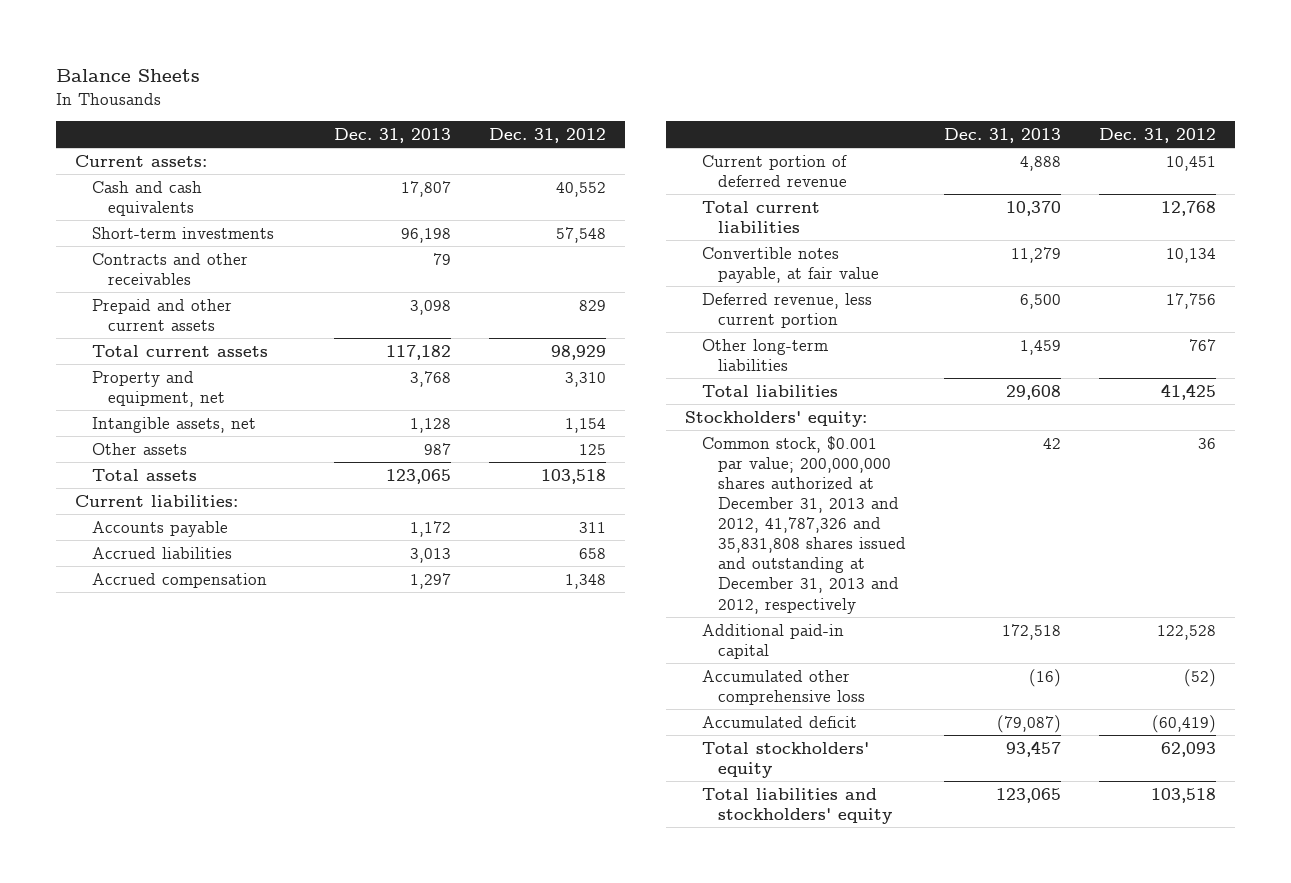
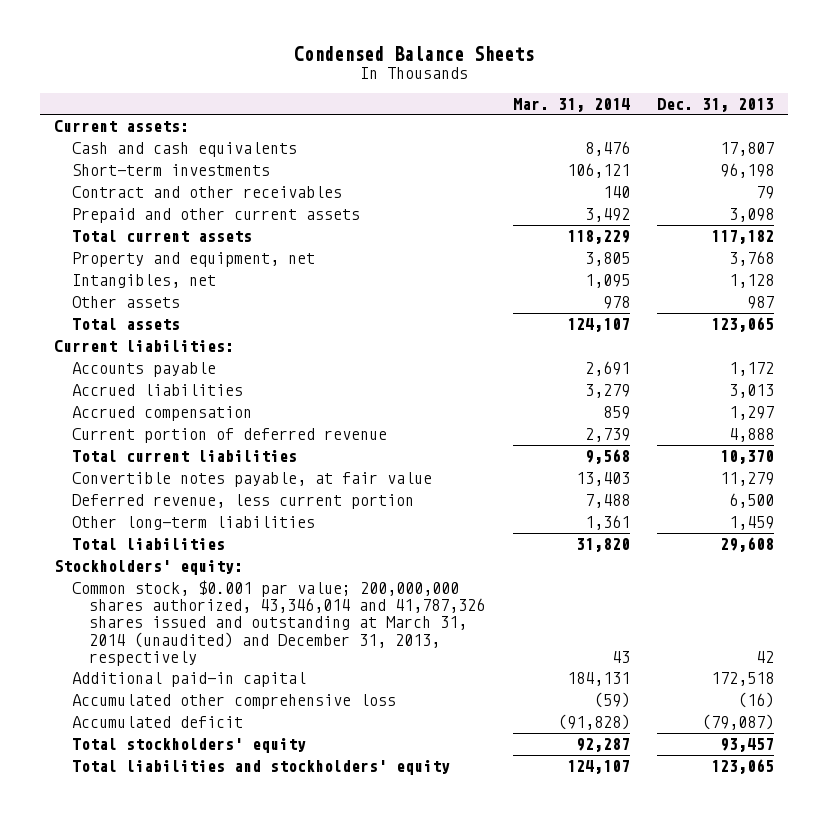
[56,69,201,83] Balance Sheets -> [294,46,535,62] Condensed Balance Sheets
[488,127,606,143] Dec. 31, 2012 -> none
none -> [512,97,630,112] Mar. 31, 2014
[91,252,248,285] Contracts and other receivables -> [71,186,342,199] Contract and other receivables
[91,416,256,433] Intangible assets, net -> [71,274,216,289] Intangibles, net
[701,435,906,614] Common stock, $0.001 par value; 200,000,000 shares authorized at December 31, 2013 and 2012, 41,787,326 and 35,831,808 shares issued and outstanding at December 31, 2013 and 2012, respectively -> [71,580,486,666] Common stock, $0.001 par value; 200,000,000 shares authorized, 43,346,014 and 41,787,326 shares issued and outstanding at March 31, 2014 (unaudited) and December 31, 2013, respectively

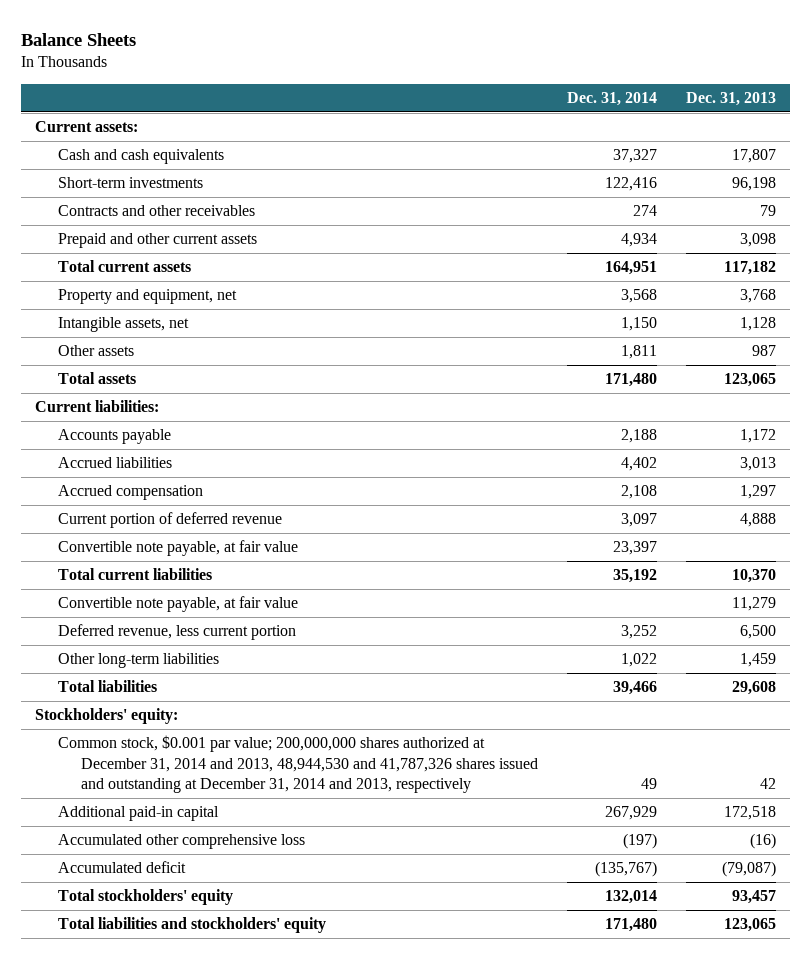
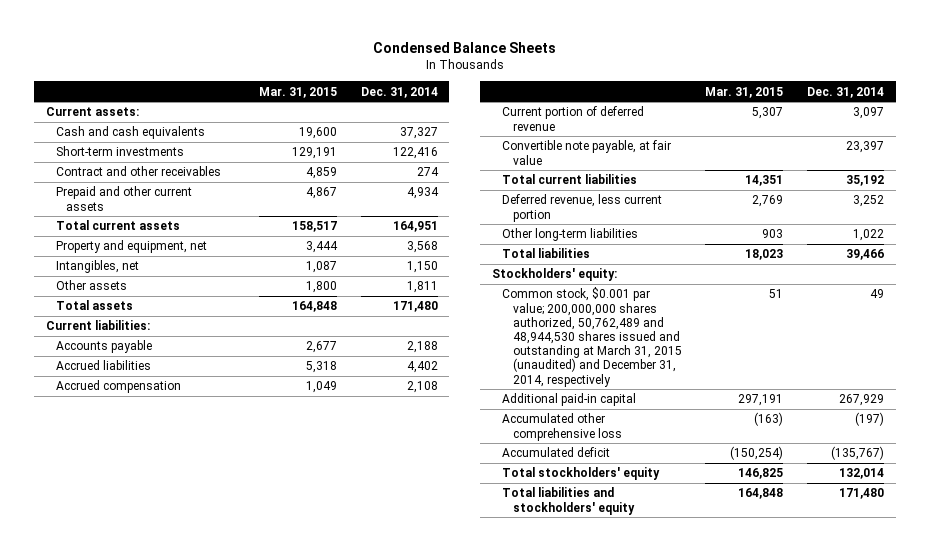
[20,32,136,46] Balance Sheets -> [372,41,556,53] Condensed Balance Sheets
[685,91,776,106] Dec. 31, 2013 -> none
none -> [258,86,337,98] Mar. 31, 2015
[58,205,256,217] Contracts and other receivables -> [55,166,221,177] Contract and other receivables
[58,317,190,333] Intangible assets, net -> [55,260,139,274] Intangibles, net
[58,596,299,613] Convertible note payable, at fair value -> none
[58,735,539,794] Common stock, $0.001 par value; 200,000,000 shares authorized at December 31, 2014 and 2013, 48,944,530 and 41,787,326 shares issued and outstanding at December 31, 2014 and 2013, respectively -> [502,287,682,387] Common stock, $0.001 par value; 200,000,000 shares authorized, 50,762,489 and 48,944,530 shares issued and outstanding at March 31, 2015 (unaudited) and December 31, 2014, respectively

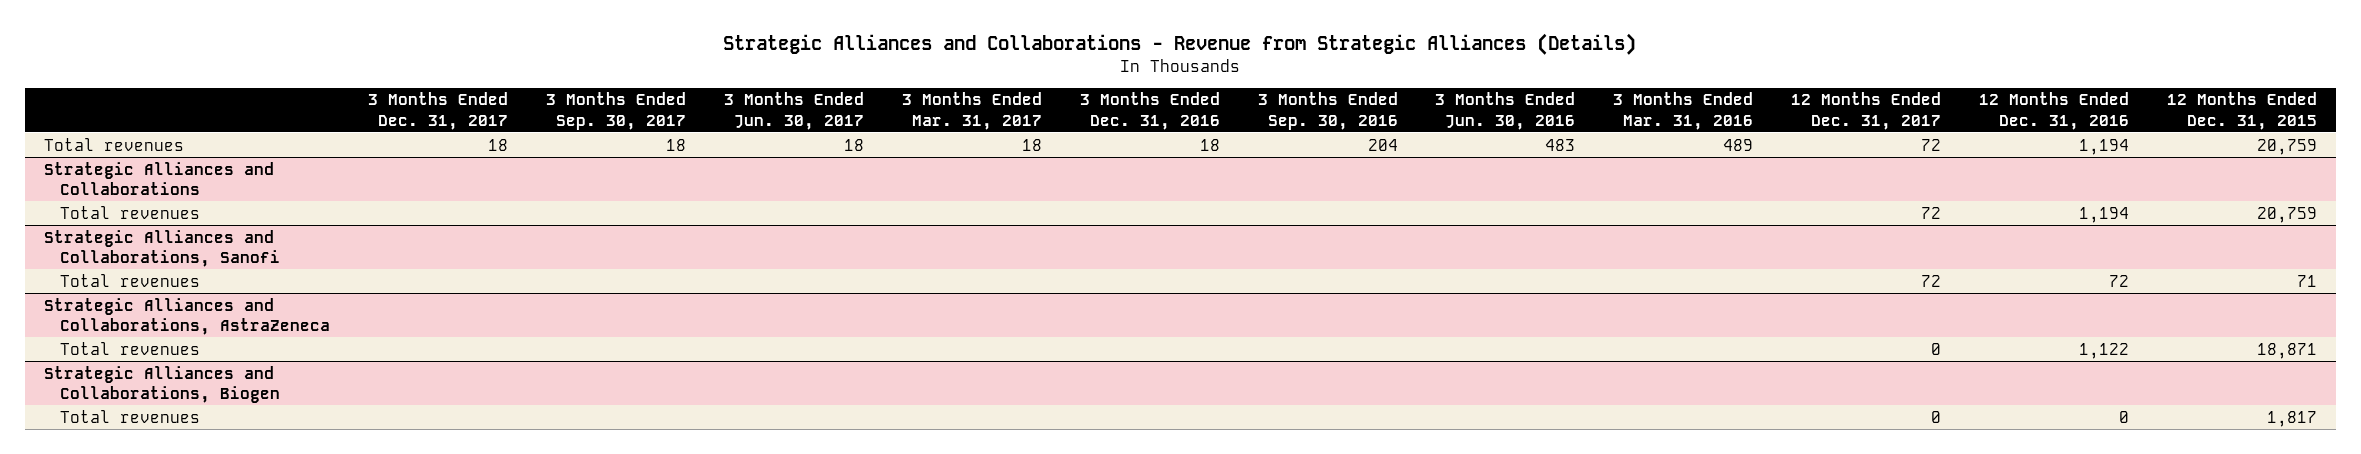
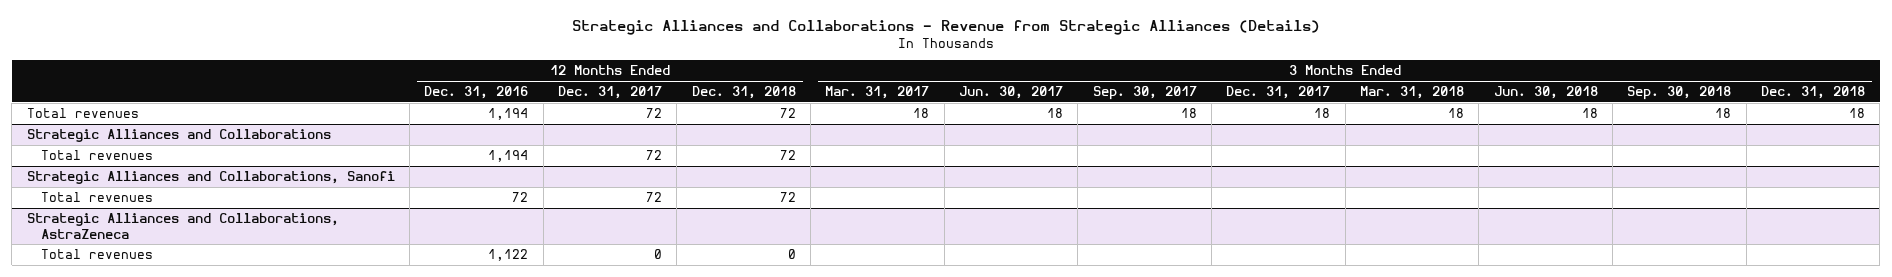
[1079,92,1220,130] 3 Months Ended Dec. 31, 2016 -> none
[1257,92,1398,130] 3 Months Ended Sep. 30, 2016 -> none
[1435,92,1576,130] 3 Months Ended Jun. 30, 2016 -> none
[1613,92,1754,130] 3 Months Ended Mar. 31, 2016 -> none
[2166,92,2317,130] 12 Months Ended Dec. 31, 2015 -> none
none -> [691,86,796,100] Dec. 31, 2018
none -> [1360,86,1465,100] Mar. 31, 2018
none -> [1493,86,1598,100] Jun. 30, 2018
none -> [1627,86,1732,101] Sep. 30, 2018
none -> [1761,86,1866,100] Dec. 31, 2018
[43,365,281,403] Strategic Alliances and Collaborations, Biogen -> none
[60,409,201,423] Total revenues -> none

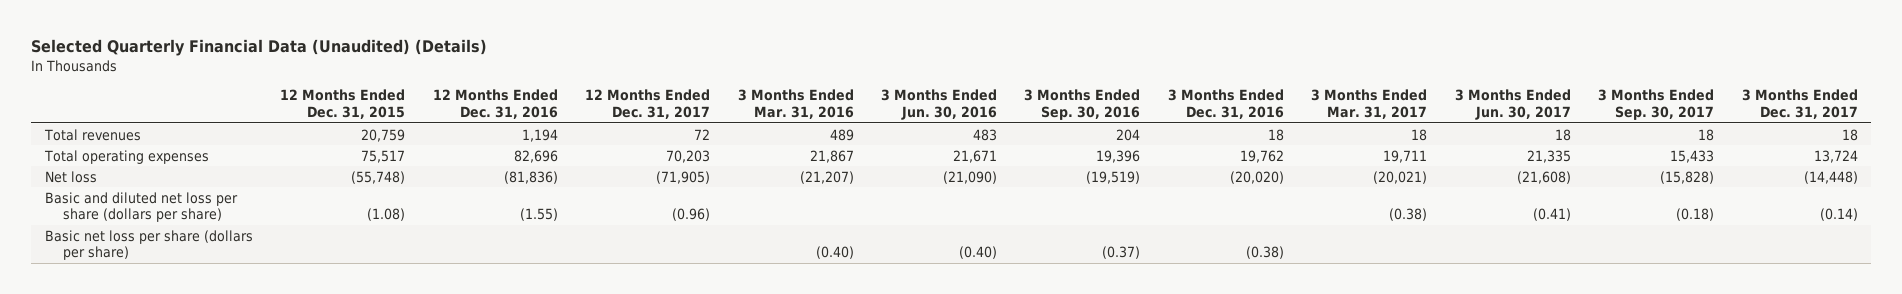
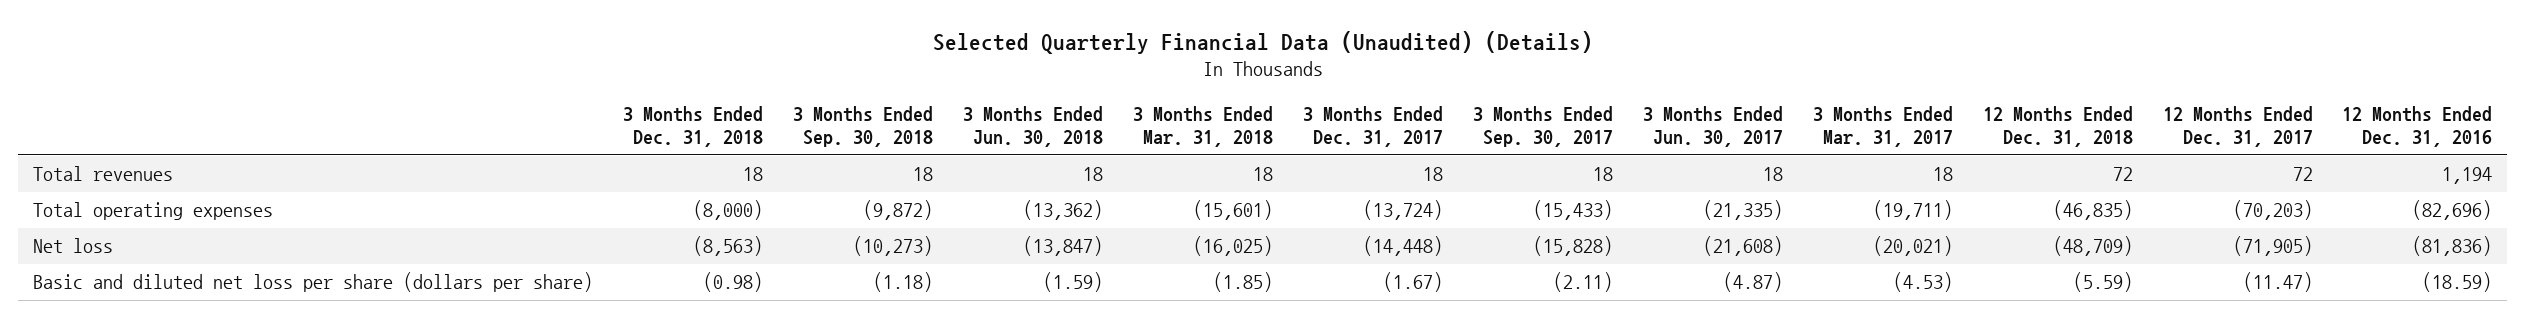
[280,89,406,119] 12 Months Ended Dec. 31, 2015 -> none
[737,89,854,119] 3 Months Ended Mar. 31, 2016 -> none
[880,89,997,120] 3 Months Ended Jun. 30, 2016 -> none
[1024,89,1141,120] 3 Months Ended Sep. 30, 2016 -> none
[1167,89,1284,119] 3 Months Ended Dec. 31, 2016 -> none
none -> [622,105,763,148] 3 Months Ended Dec. 31, 2018
none -> [792,105,933,148] 3 Months Ended Sep. 30, 2018
none -> [962,105,1103,148] 3 Months Ended Jun. 30, 2018
none -> [1132,105,1273,148] 3 Months Ended Mar. 31, 2018
none -> [1982,105,2133,148] 12 Months Ended Dec. 31, 2018
[513,149,558,163] 82,696 -> [2412,200,2493,221] (82,696)
[666,149,711,163] 70,203 -> [2232,200,2313,221] (70,203)
[1383,149,1428,163] 19,711 -> [1872,200,1953,221] (19,711)
[1526,149,1571,163] 21,335 -> [1702,200,1783,221] (21,335)
[1670,149,1715,163] 15,433 -> [1532,200,1613,221] (15,433)
[1813,149,1858,163] 13,724 -> [1362,200,1443,221] (13,724)
[44,229,253,261] Basic net loss per share (dollars per share) -> none
[519,208,558,222] (1.55) -> [2422,272,2493,293] (18.59)
[672,208,711,222] (0.96) -> [2242,272,2313,293] (11.47)
[1389,208,1428,222] (0.38) -> [1892,272,1953,293] (4.53)
[1532,208,1571,222] (0.41) -> [1722,272,1783,293] (4.87)
[1676,208,1715,222] (0.18) -> [1552,272,1613,293] (2.11)
[1819,208,1858,222] (0.14) -> [1382,272,1443,293] (1.67)

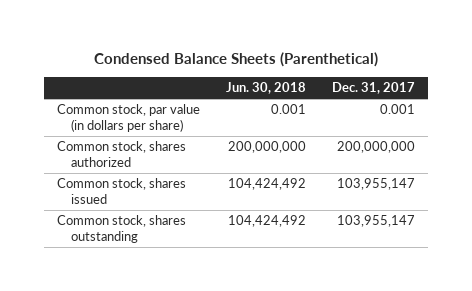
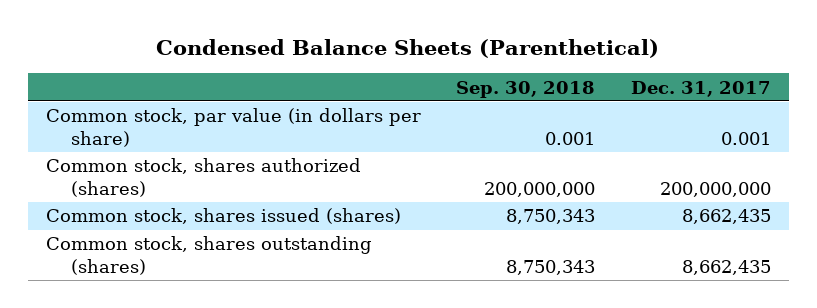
[226,82,307,95] Jun. 30, 2018 -> none
none -> [456,80,596,98] Sep. 30, 2018
[57,141,187,168] Common stock, shares authorized -> [45,158,361,198] Common stock, shares authorized (shares)
[57,178,187,205] Common stock, shares issued -> [45,208,401,225] Common stock, shares issued (shares)
[337,178,416,191] 103,955,147 -> [682,209,772,225] 8,662,435
[57,215,187,244] Common stock, shares outstanding -> [45,236,372,276] Common stock, shares outstanding (shares)
[337,215,416,228] 103,955,147 -> [682,260,772,276] 8,662,435

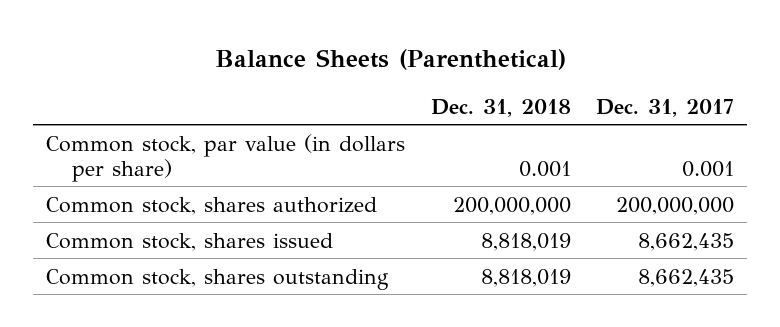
[156,39,660,59] Condensed Balance Sheets (Parenthetical) -> [215,48,567,70] Balance Sheets (Parenthetical)
[456,80,596,98] Sep. 30, 2018 -> none
none -> [430,98,571,117] Dec. 31, 2018
[45,158,361,198] Common stock, shares authorized (shares) -> [45,196,377,215] Common stock, shares authorized
[45,208,401,225] Common stock, shares issued (shares) -> [45,232,333,251] Common stock, shares issued
[45,236,372,276] Common stock, shares outstanding (shares) -> [45,268,389,290] Common stock, shares outstanding

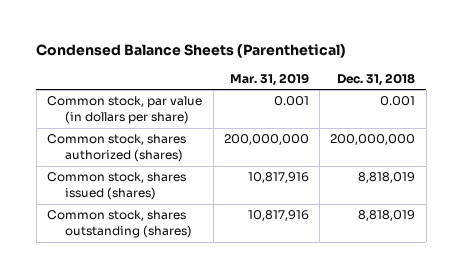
[215,48,567,70] Balance Sheets (Parenthetical) -> [36,44,347,59] Condensed Balance Sheets (Parenthetical)
[596,98,735,117] Dec. 31, 2017 -> none
none -> [229,72,309,86] Mar. 31, 2019
[45,196,377,215] Common stock, shares authorized -> [47,134,187,163] Common stock, shares authorized (shares)
[45,232,333,251] Common stock, shares issued -> [47,172,187,201] Common stock, shares issued (shares)
[45,268,389,290] Common stock, shares outstanding -> [47,210,192,239] Common stock, shares outstanding (shares)

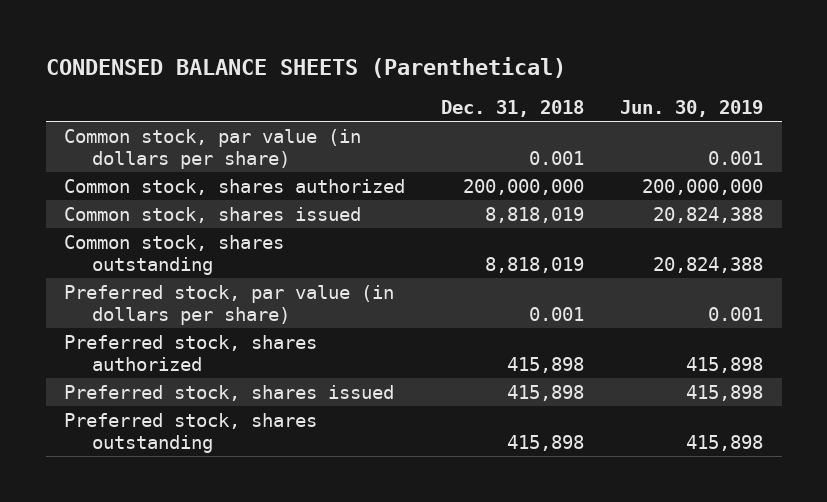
[36,44,347,59] Condensed Balance Sheets (Parenthetical) -> [45,56,566,78] CONDENSED BALANCE SHEETS (Parenthetical)
[229,72,309,86] Mar. 31, 2019 -> none
none -> [620,100,764,118] Jun. 30, 2019
[47,134,187,163] Common stock, shares authorized (shares) -> [63,178,405,195] Common stock, shares authorized
[47,172,187,201] Common stock, shares issued (shares) -> [63,206,361,223] Common stock, shares issued
[47,210,192,239] Common stock, shares outstanding (shares) -> [63,234,284,275] Common stock, shares outstanding
none -> [63,284,394,325] Preferred stock, par value (in dollars per share)
none -> [63,334,317,371] Preferred stock, shares authorized
none -> [63,384,394,401] Preferred stock, shares issued
none -> [63,412,317,453] Preferred stock, shares outstanding

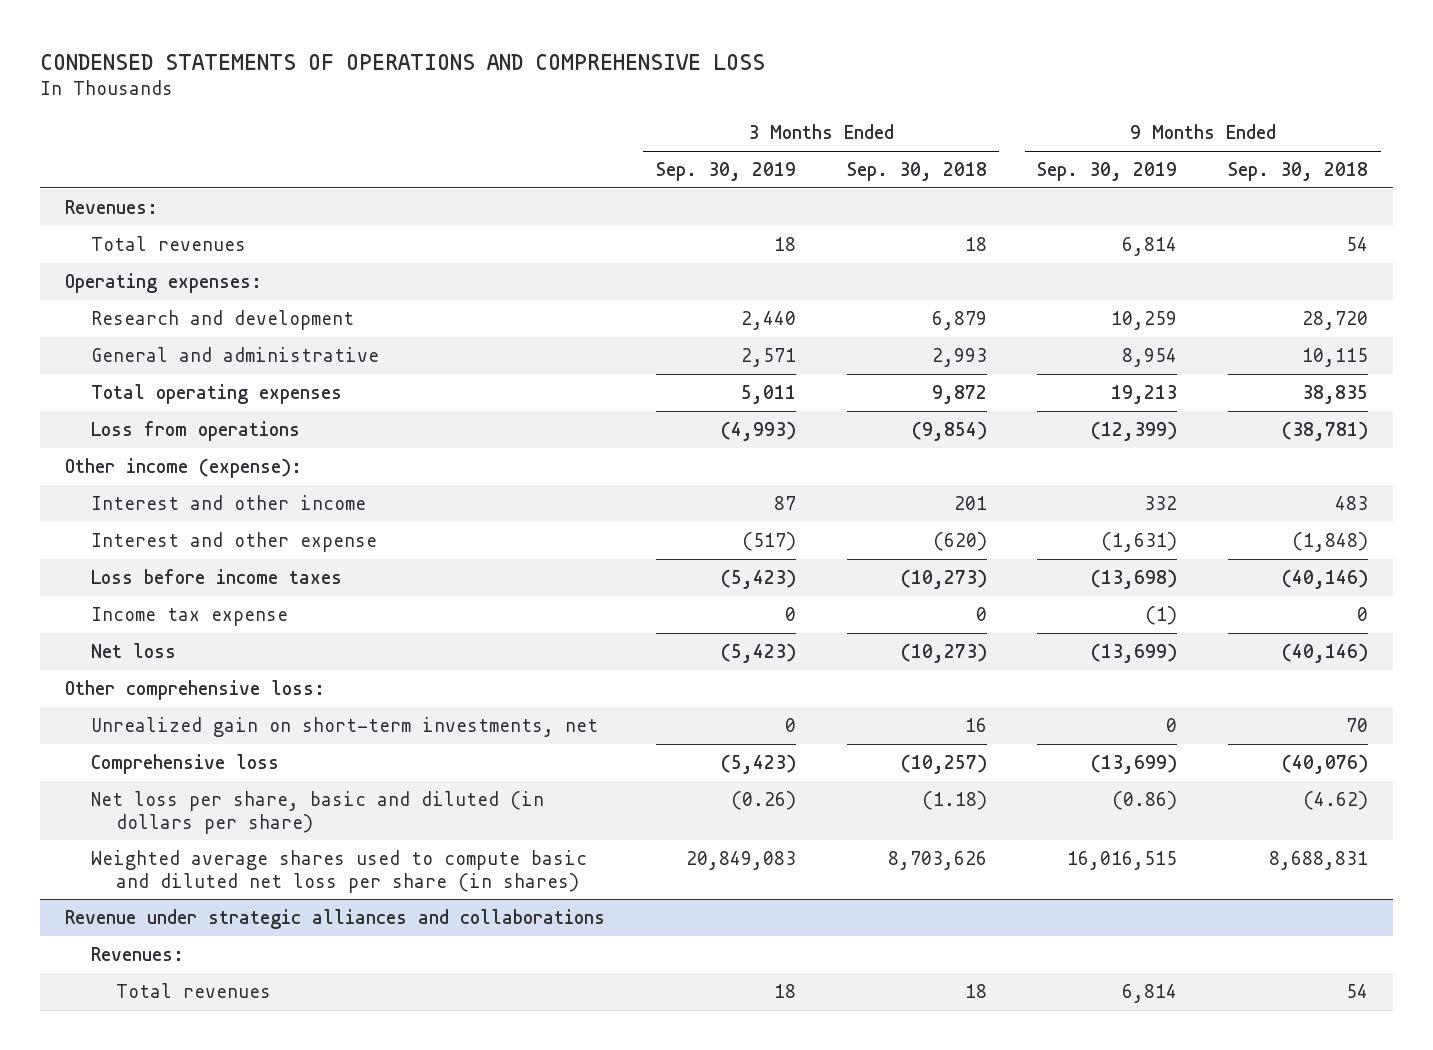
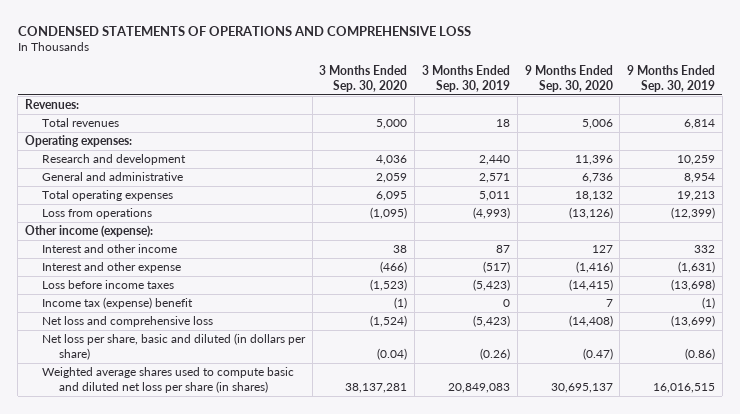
[846,161,987,181] Sep. 30, 2018 -> none
[1228,161,1369,181] Sep. 30, 2018 -> none
none -> [319,65,408,93] 3 Months Ended Sep. 30, 2020
none -> [524,65,613,93] 9 Months Ended Sep. 30, 2020
[65,679,326,700] Other comprehensive loss: -> none
[90,716,598,737] Unrealized gain on short-term investments, net -> none
[90,753,279,774] Comprehensive loss -> none
[90,606,288,626] Income tax expense -> [41,296,193,309] Income tax (expense) benefit
[90,642,176,658] Net loss -> [41,315,213,327] Net loss and comprehensive loss
[65,908,606,929] Revenue under strategic alliances and collaborations -> none
[90,946,184,961] Revenues: -> none
[116,982,272,998] Total revenues -> none

